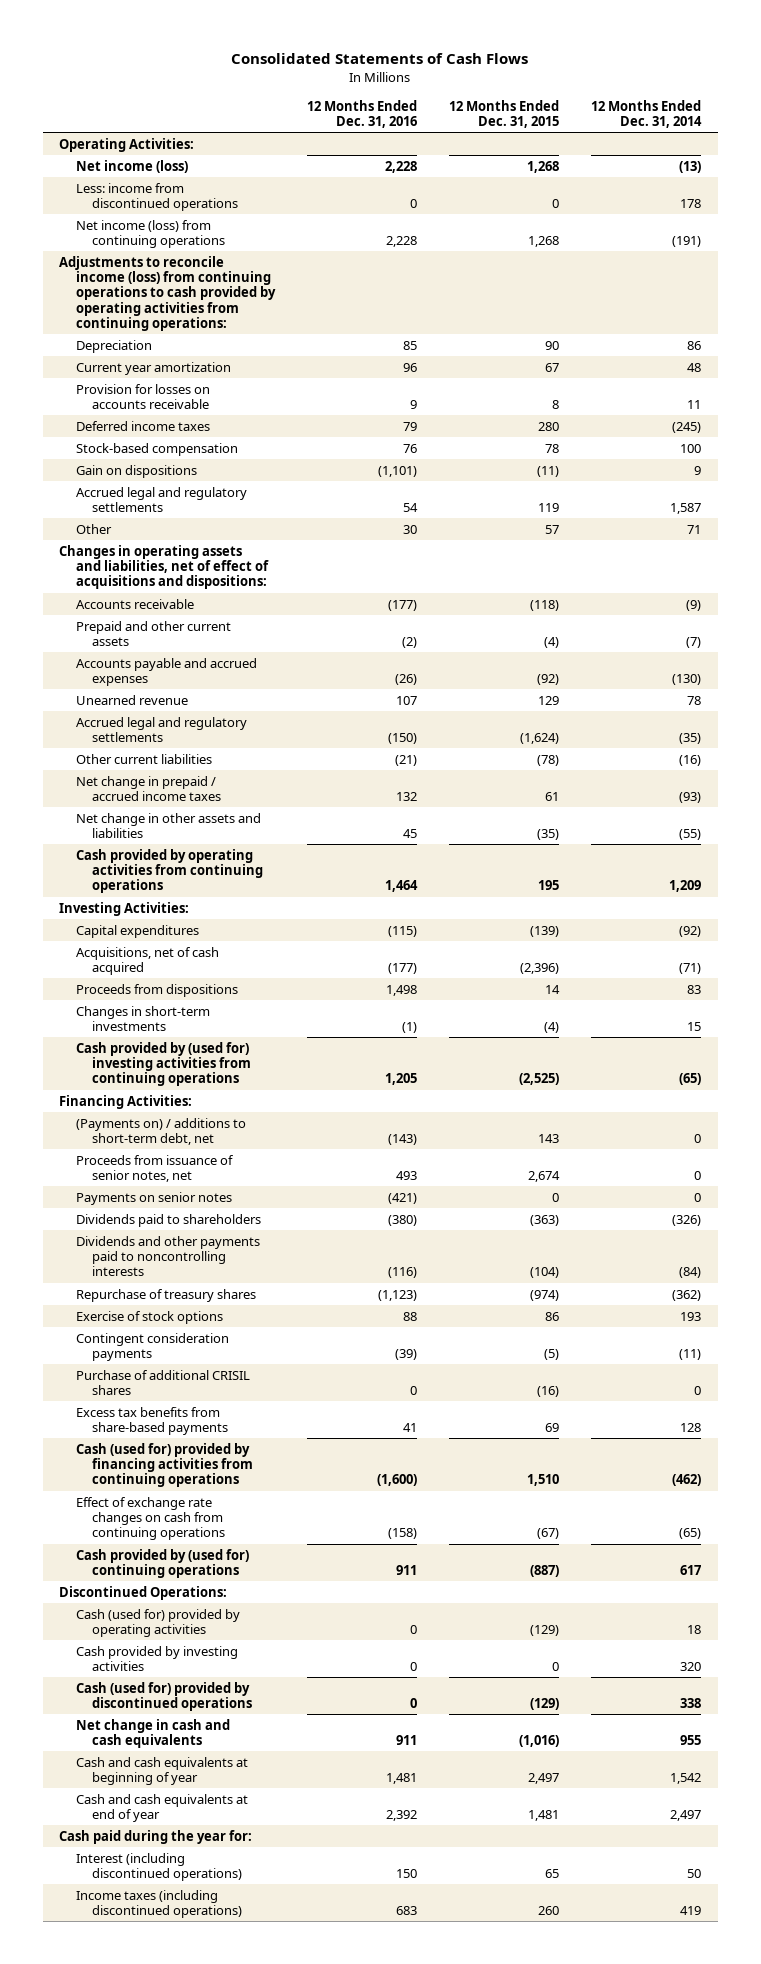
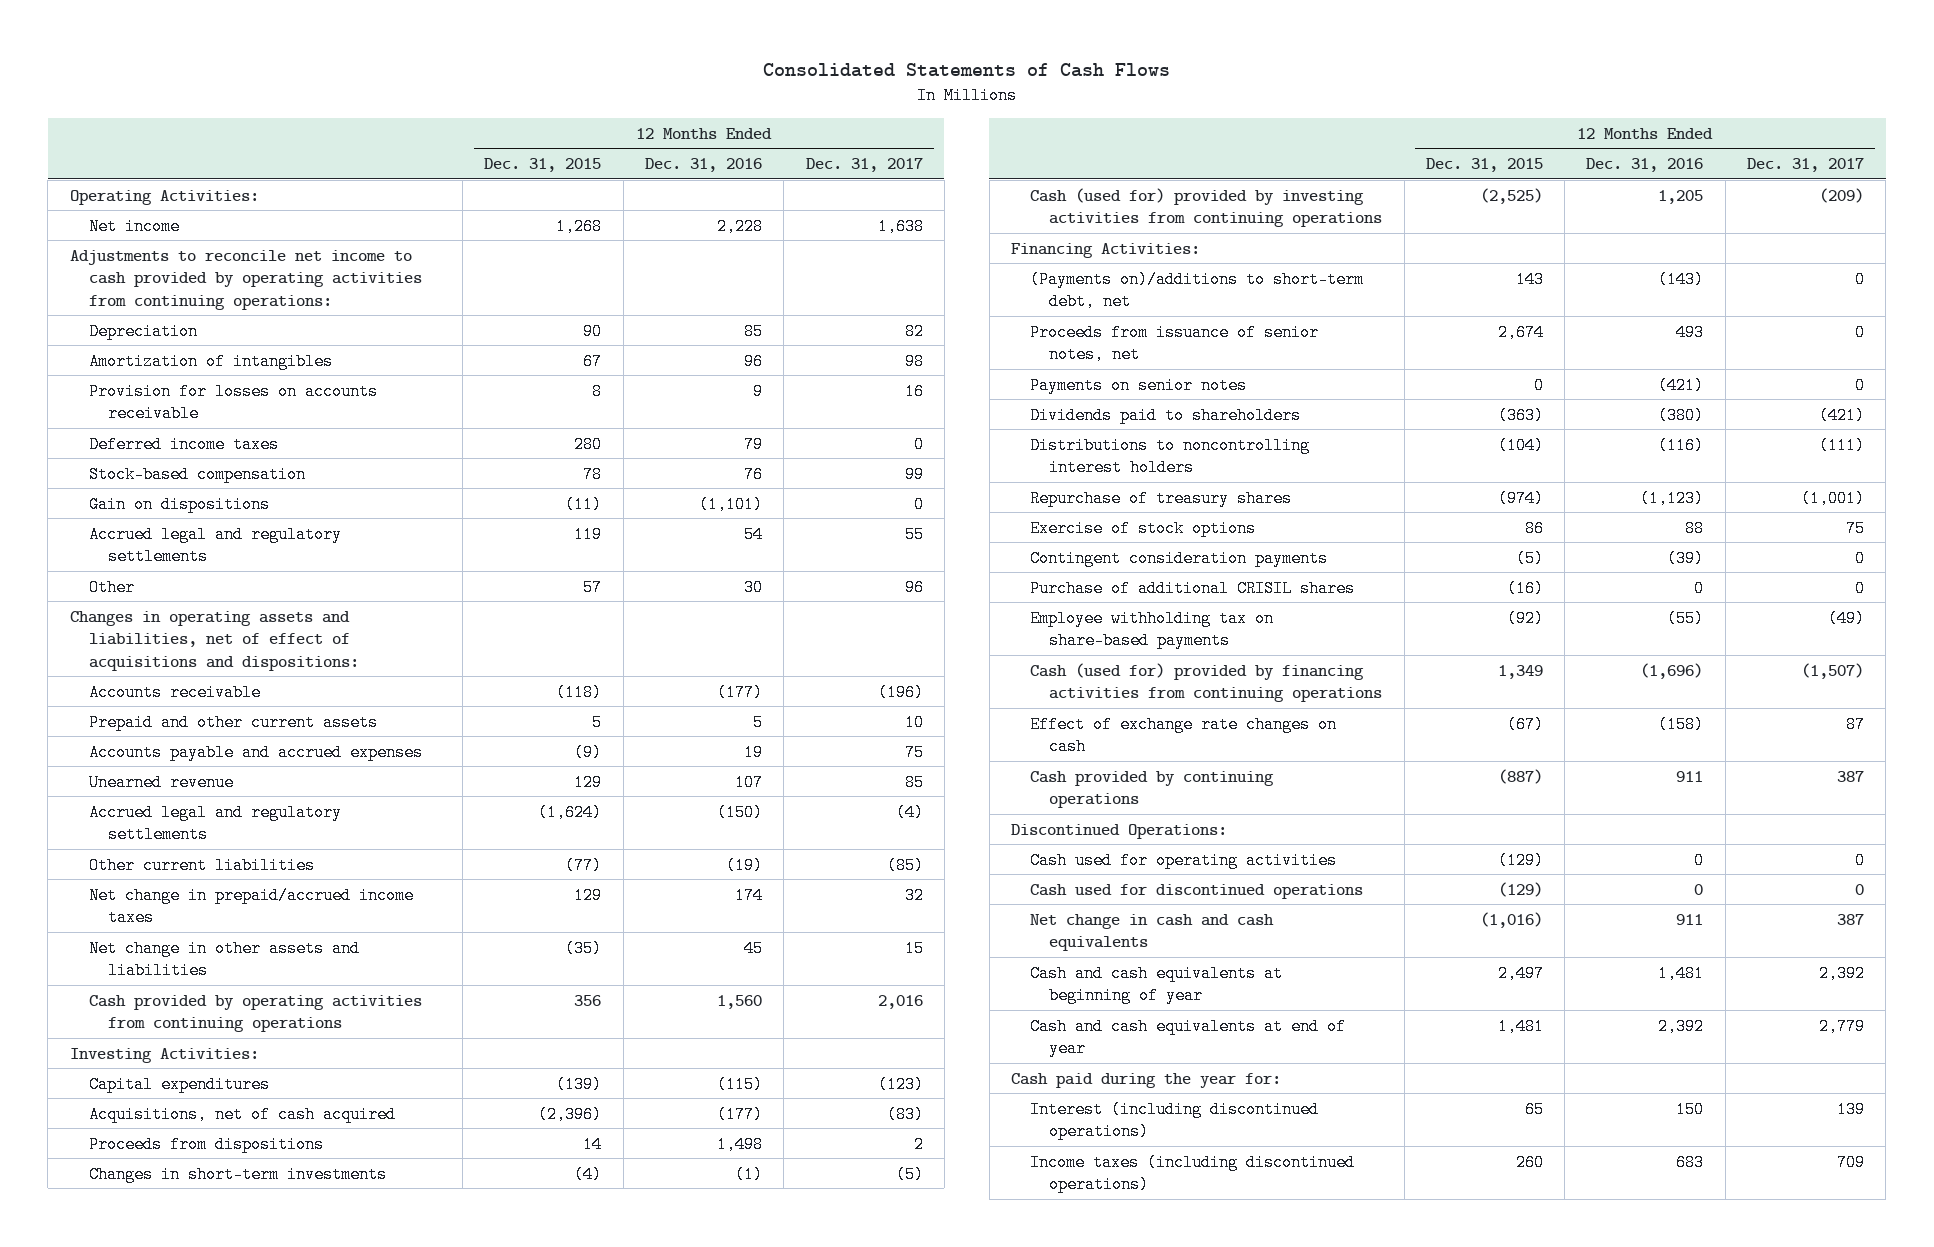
[591,99,703,128] 12 Months Ended Dec. 31, 2014 -> none
none -> [805,158,923,173] Dec. 31, 2017
[75,182,238,212] Less: income from discontinued operations -> none
[75,219,225,249] Net income (loss) from continuing operations -> none
[75,159,188,173] Net income (loss) -> [88,217,180,235] Net income
[59,255,276,331] Adjustments to reconcile income (loss) from continuing operations to cash provided by operating activities from continuing operations: -> [69,249,422,310] Adjustments to reconcile net income to cash provided by operating activities from continuing operations:
[75,361,231,375] Current year amortization -> [88,352,333,370] Amortization of intangibles
[401,637,417,649] (2) -> [753,713,764,731] 5
[544,637,560,649] (4) -> [592,713,603,731] 5
[394,674,417,686] (26) -> [744,743,764,761] 19
[537,674,560,686] (92) -> [574,743,603,761] (9)
[394,754,417,766] (21) -> [726,856,764,874] (19)
[537,754,560,766] (78) -> [565,856,603,874] (77)
[75,775,221,802] Net change in prepaid / accrued income taxes -> [88,886,414,927] Net change in prepaid/accrued income taxes
[395,792,417,802] 132 -> [735,886,764,904] 174
[545,792,560,802] 61 -> [574,886,603,904] 129
[384,880,418,893] 1,464 -> [717,994,763,1009] 1,560
[538,880,560,891] 195 -> [574,994,602,1006] 356
[75,1041,251,1087] Cash provided by (used for) investing activities from continuing operations -> [1030,187,1383,228] Cash (used for) provided by investing activities from continuing operations
[75,1117,246,1146] (Payments on) / additions to short-term debt, net -> [1030,270,1365,311] (Payments on)/additions to short-term debt, net
[75,1235,260,1277] Dividends and other payments paid to noncontrolling interests -> [1030,436,1311,477] Distributions to noncontrolling interest holders
[75,1406,228,1436] Excess tax benefits from share-based payments -> [1030,609,1275,650] Employee withholding tax on share-based payments
[402,1423,417,1433] 41 -> [1667,609,1705,627] (55)
[545,1423,560,1433] 69 -> [1506,609,1544,627] (92)
[376,1474,417,1487] (1,600) -> [1640,662,1704,679] (1,696)
[527,1474,560,1487] 1,510 -> [1497,664,1543,679] 1,349
[75,1496,225,1541] Effect of exchange rate changes on cash from continuing operations -> [1030,715,1338,756] Effect of exchange rate changes on cash
[75,1548,249,1579] Cash provided by (used for) continuing operations -> [1030,770,1275,809] Cash provided by continuing operations
[75,1645,238,1672] Cash provided by investing activities -> none
[75,1608,240,1638] Cash (used for) provided by operating activities -> [1030,851,1338,869] Cash used for operating activities
[75,1681,252,1712] Cash (used for) provided by discontinued operations -> [1030,883,1364,899] Cash used for discontinued operations

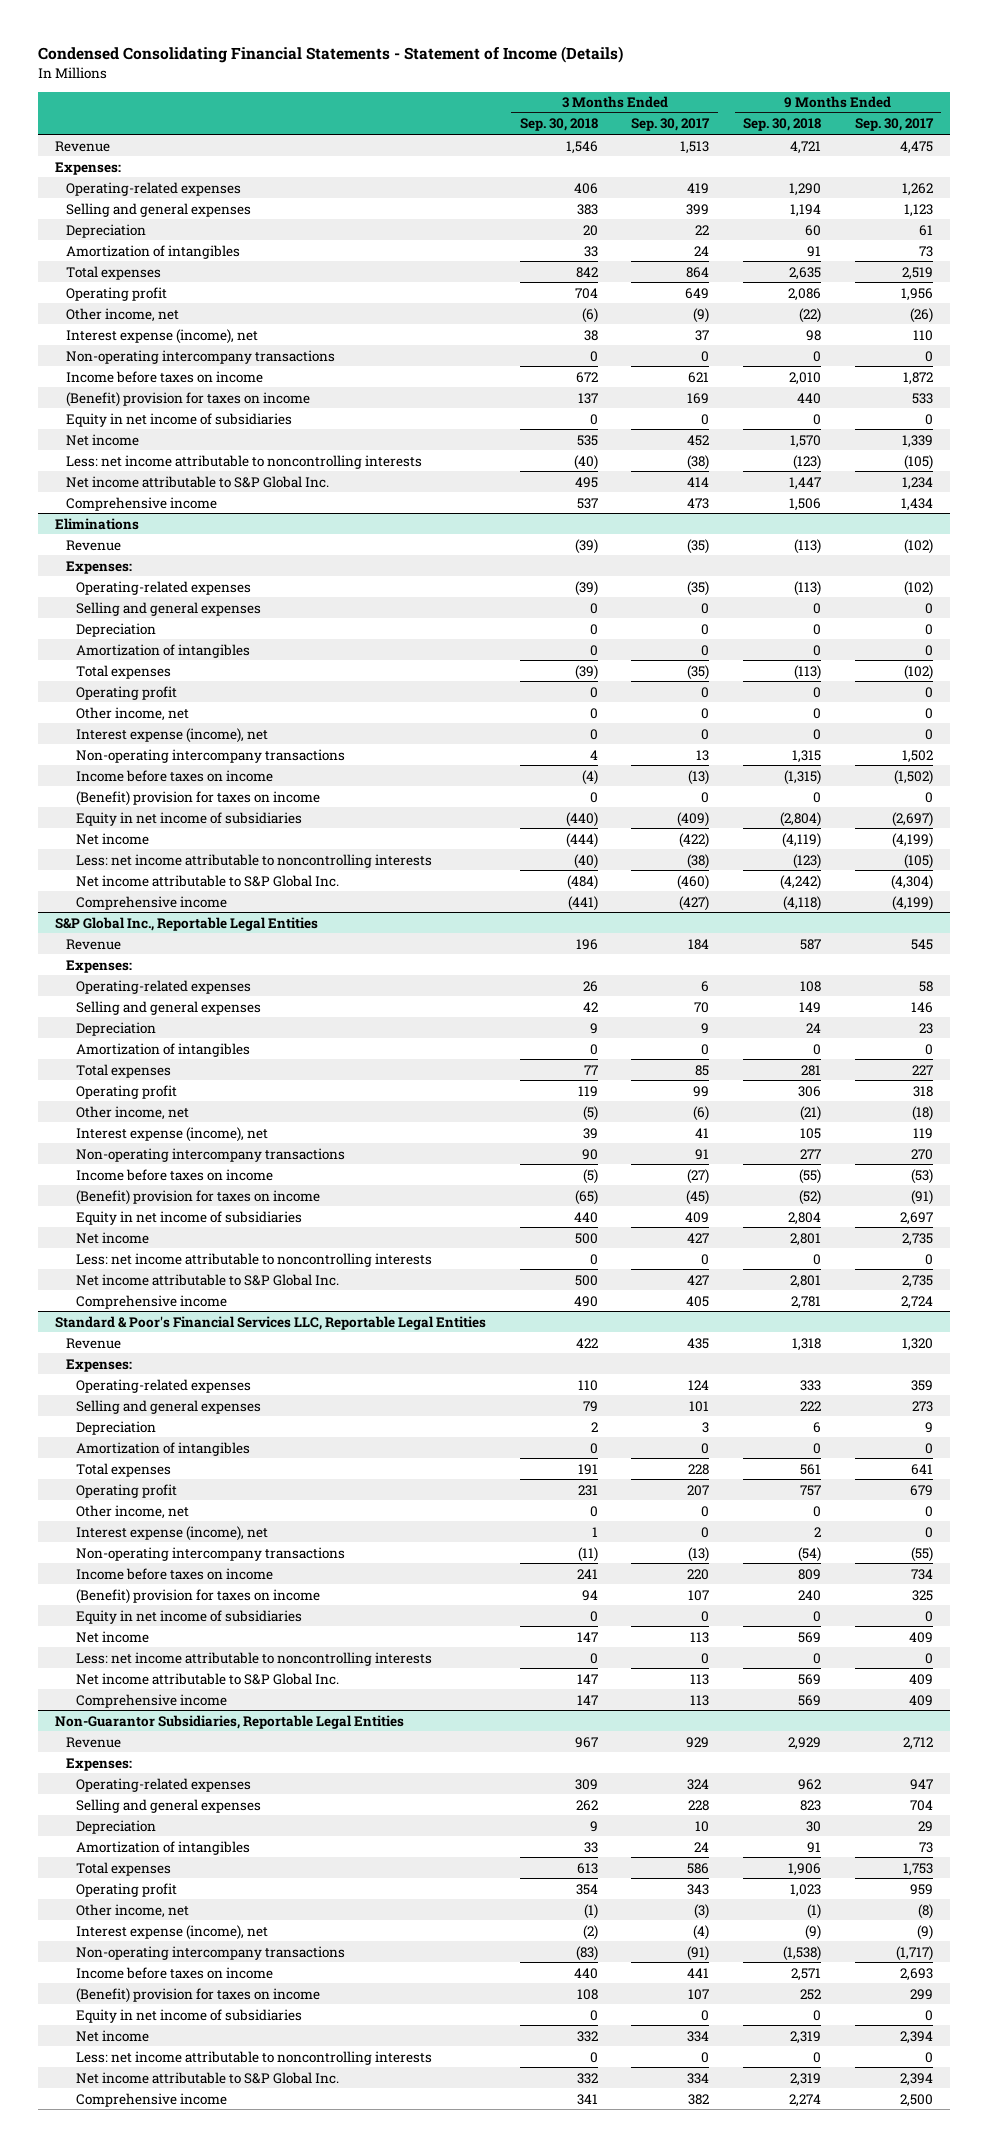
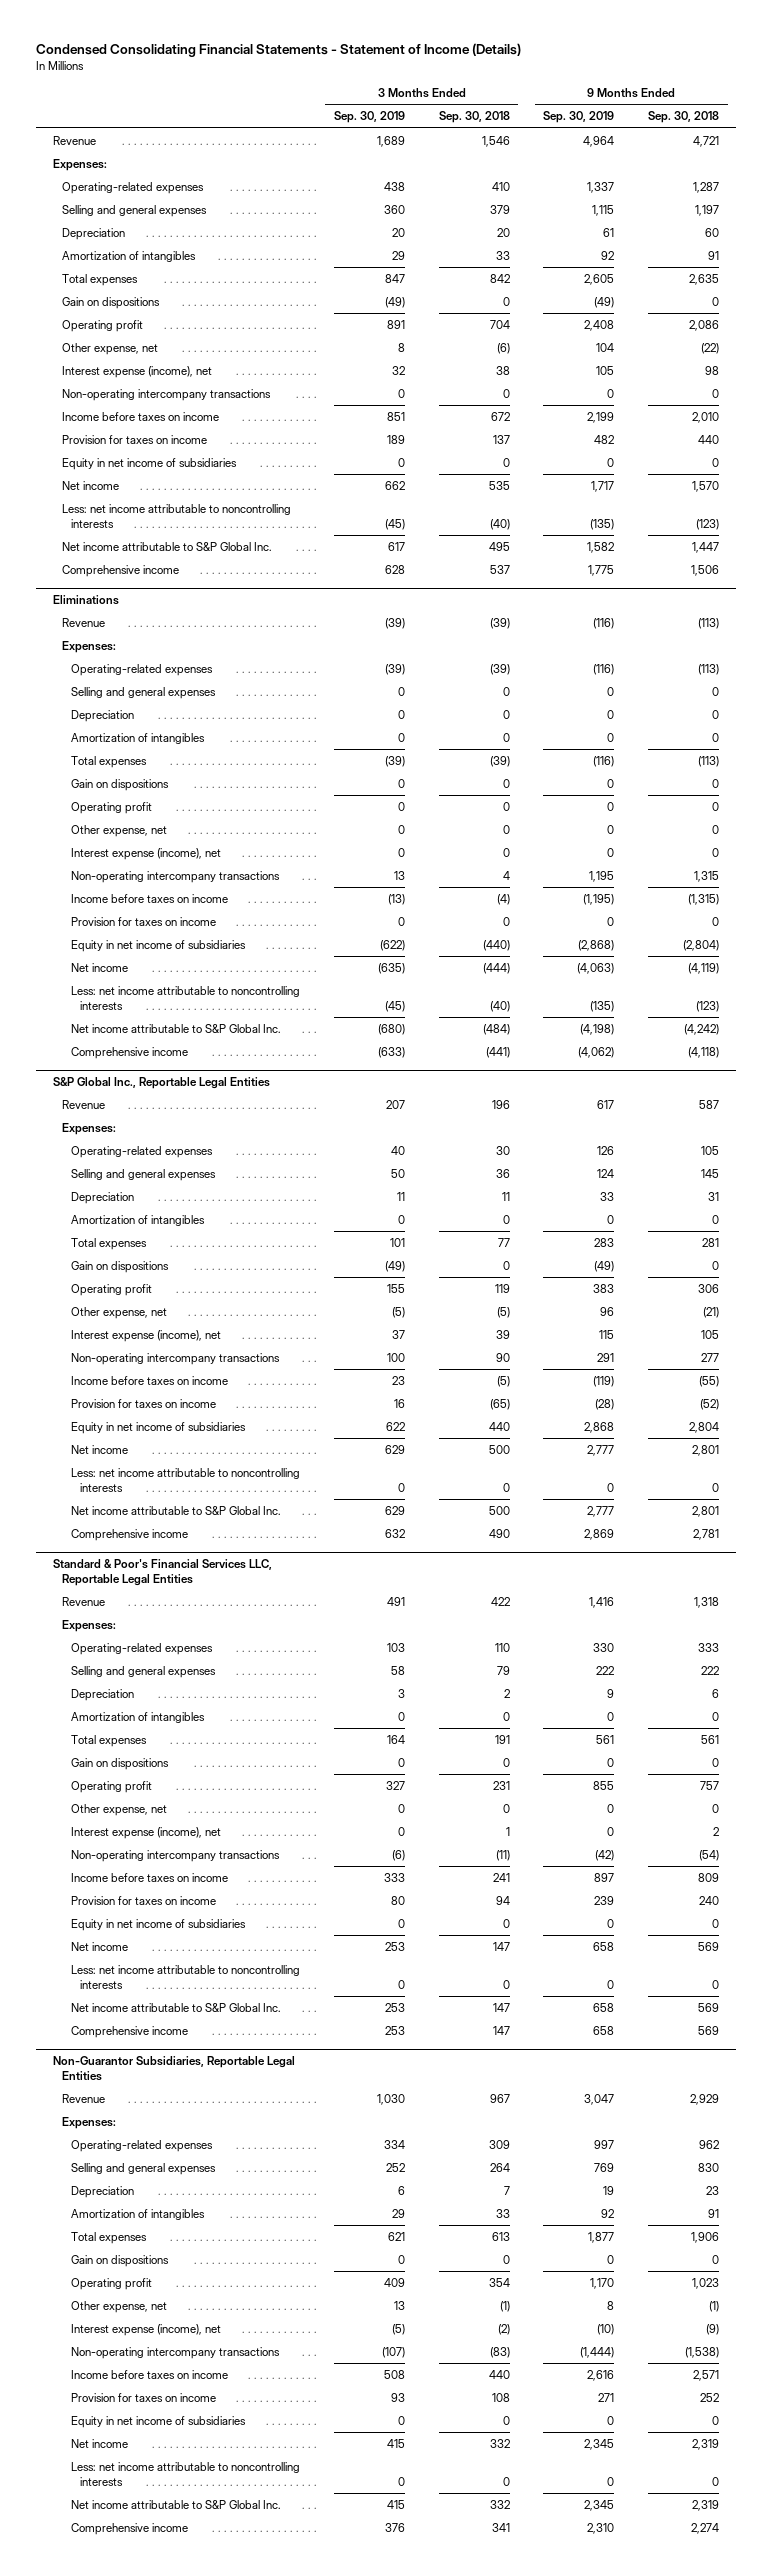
[631,118,711,132] Sep. 30, 2017 -> none
[854,118,934,132] Sep. 30, 2017 -> none
none -> [333,111,405,124] Sep. 30, 2019
none -> [543,111,615,124] Sep. 30, 2019
[573,182,598,194] 406 -> [491,181,510,191] 410
[789,182,822,196] 1,290 -> [693,181,720,193] 1,287
[576,203,598,215] 383 -> [489,204,510,214] 379
[790,203,822,217] 1,194 -> [695,204,720,216] 1,197
none -> [62,296,161,309] Gain on dispositions
[65,307,179,322] Other income, net -> [62,342,159,355] Other expense, net
[65,391,310,407] (Benefit) provision for taxes on income -> [62,434,208,444] Provision for taxes on income
none -> [71,778,170,791] Gain on dispositions
[76,706,190,721] Other income, net -> [71,824,168,837] Other expense, net
[76,790,321,806] (Benefit) provision for taxes on income -> [71,916,217,926] Provision for taxes on income
[582,980,598,992] 26 -> [495,1145,510,1155] 30
[800,980,822,992] 108 -> [701,1145,720,1155] 105
[582,1001,598,1012] 42 -> [495,1168,510,1178] 36
[799,1001,822,1013] 149 -> [701,1168,720,1178] 145
[589,1022,598,1034] 9 -> [501,1191,510,1201] 11
[806,1022,822,1033] 24 -> [708,1191,720,1201] 31
none -> [71,1260,170,1273] Gain on dispositions
[76,1105,190,1120] Other income, net -> [71,1306,168,1319] Other expense, net
[76,1189,321,1205] (Benefit) provision for taxes on income -> [71,1398,217,1408] Provision for taxes on income
none -> [71,1757,170,1770] Gain on dispositions
[76,1504,190,1519] Other income, net -> [71,1803,168,1816] Other expense, net
[76,1588,321,1604] (Benefit) provision for taxes on income -> [71,1895,217,1905] Provision for taxes on income
[575,1799,598,1811] 262 -> [489,2162,510,2172] 264
[800,1799,822,1811] 823 -> [698,2162,720,2172] 830
[589,1820,598,1832] 9 -> [503,2185,510,2195] 7
[806,1820,822,1832] 30 -> [706,2185,720,2195] 23
none -> [71,2254,170,2267] Gain on dispositions
[76,1903,190,1918] Other income, net -> [71,2300,168,2313] Other expense, net
[76,1987,321,2003] (Benefit) provision for taxes on income -> [71,2392,217,2402] Provision for taxes on income

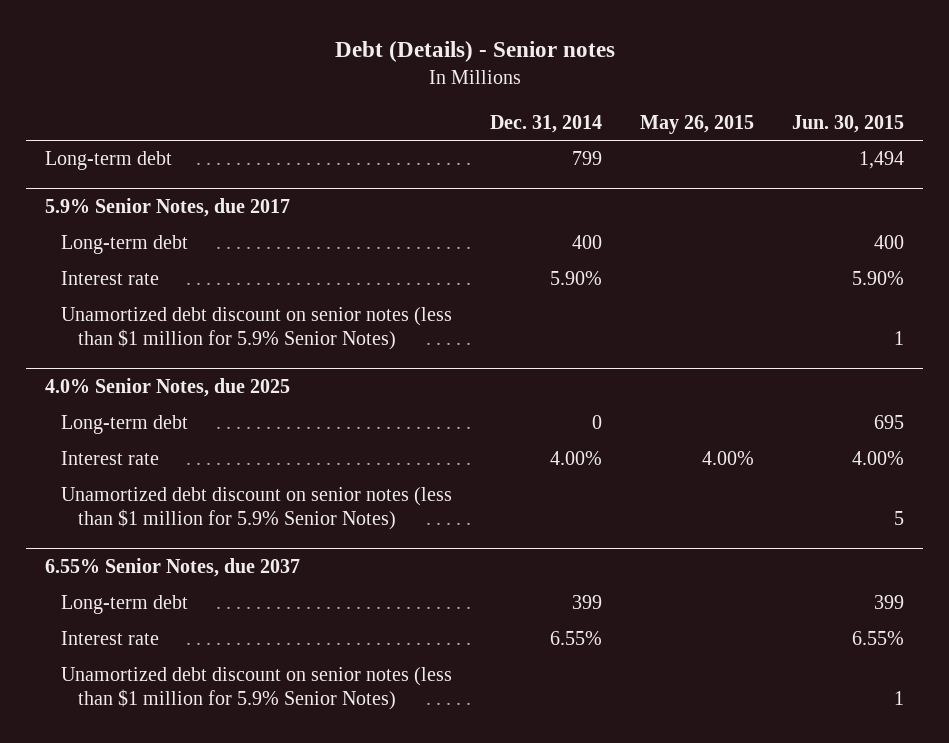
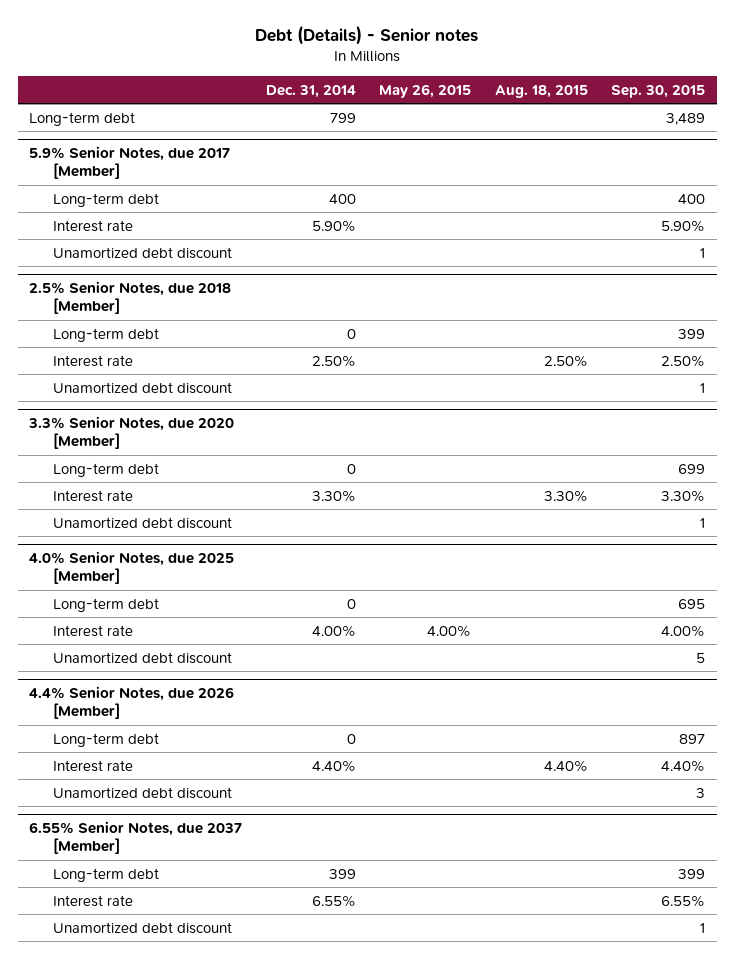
[791,114,904,133] Jun. 30, 2015 -> none
none -> [494,84,588,98] Aug. 18, 2015
none -> [611,84,706,98] Sep. 30, 2015
[45,198,291,218] 5.9% Senior Notes, due 2017 -> [29,146,231,180] 5.9% Senior Notes, due 2017 [Member]
[61,307,453,351] Unamortized debt discount on senior notes (less than $1 million for 5.9% Senior Notes) -> [53,246,233,259] Unamortized debt discount
[45,378,291,398] 4.0% Senior Notes, due 2025 -> [29,281,232,315] 2.5% Senior Notes, due 2018 [Member]
none -> [53,354,134,367] Interest rate
none -> [53,381,233,394] Unamortized debt discount
none -> [28,416,235,450] 3.3% Senior Notes, due 2020 [Member]
none -> [53,462,160,477] Long-term debt
none -> [53,489,134,502] Interest rate
none -> [53,516,233,529] Unamortized debt discount
none -> [29,551,235,585] 4.0% Senior Notes, due 2025 [Member]
none -> [53,597,160,612] Long-term debt
[61,487,453,531] Unamortized debt discount on senior notes (less than $1 million for 5.9% Senior Notes) -> [53,651,233,664] Unamortized debt discount
[45,558,301,578] 6.55% Senior Notes, due 2037 -> [29,686,235,720] 4.4% Senior Notes, due 2026 [Member]
none -> [53,732,160,747] Long-term debt
none -> [53,759,134,772] Interest rate
none -> [53,786,233,799] Unamortized debt discount
none -> [29,821,243,855] 6.55% Senior Notes, due 2037 [Member]
[61,667,453,711] Unamortized debt discount on senior notes (less than $1 million for 5.9% Senior Notes) -> [53,921,233,934] Unamortized debt discount

